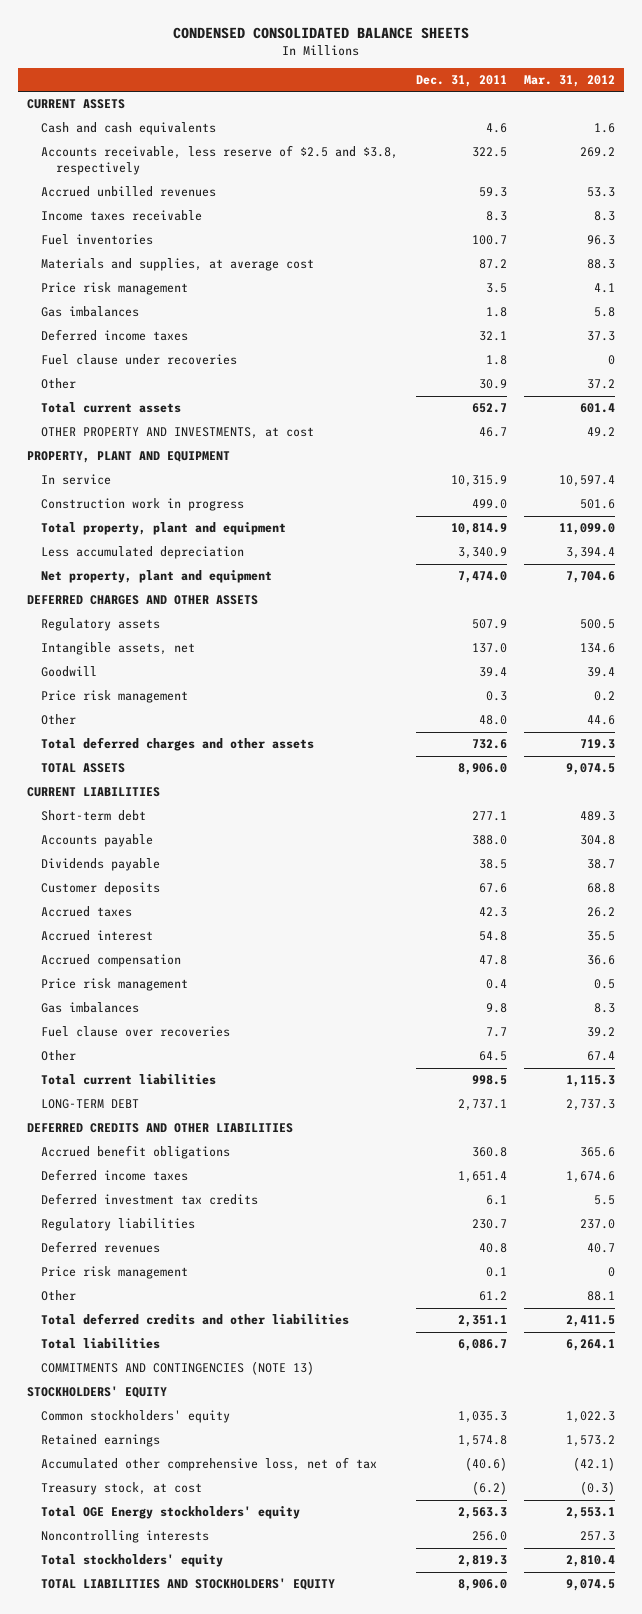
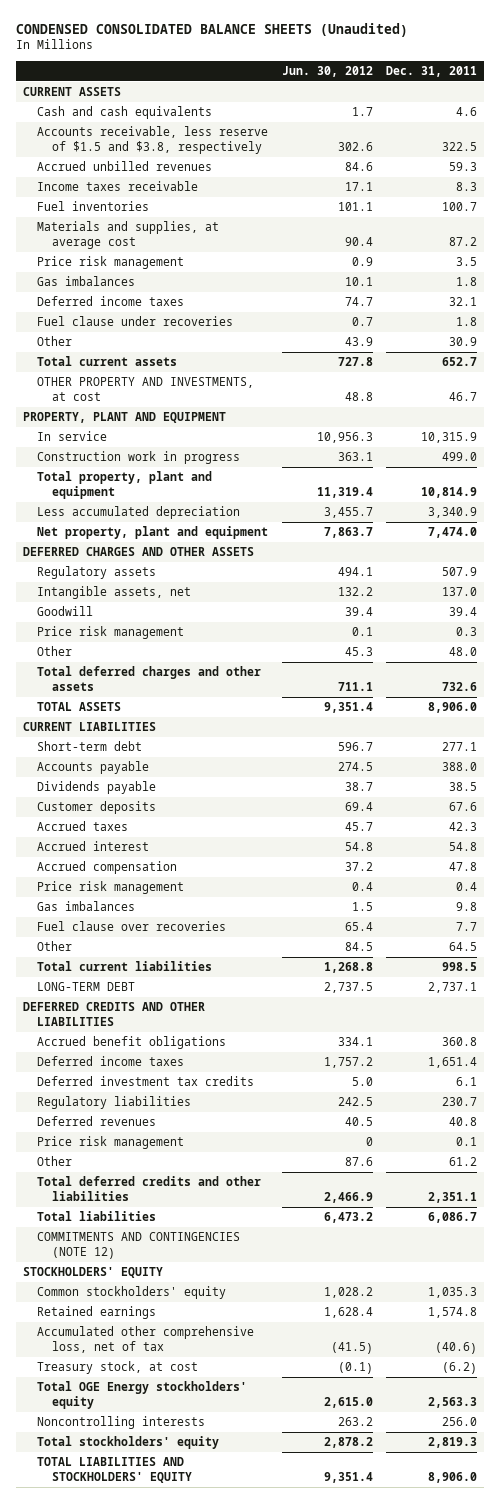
[172,26,469,39] CONDENSED CONSOLIDATED BALANCE SHEETS -> [15,22,408,37] CONDENSED CONSOLIDATED BALANCE SHEETS (Unaudited)
[523,74,615,87] Mar. 31, 2012 -> none
none -> [281,65,373,77] Jun. 30, 2012
[41,145,399,176] Accounts receivable, less reserve of $2.5 and $3.8, respectively -> [37,126,269,154] Accounts receivable, less reserve of $1.5 and $3.8, respectively
[41,1361,315,1376] COMMITMENTS AND CONTINGENCIES (NOTE 13) -> [37,1232,241,1259] COMMITMENTS AND CONTINGENCIES (NOTE 12)

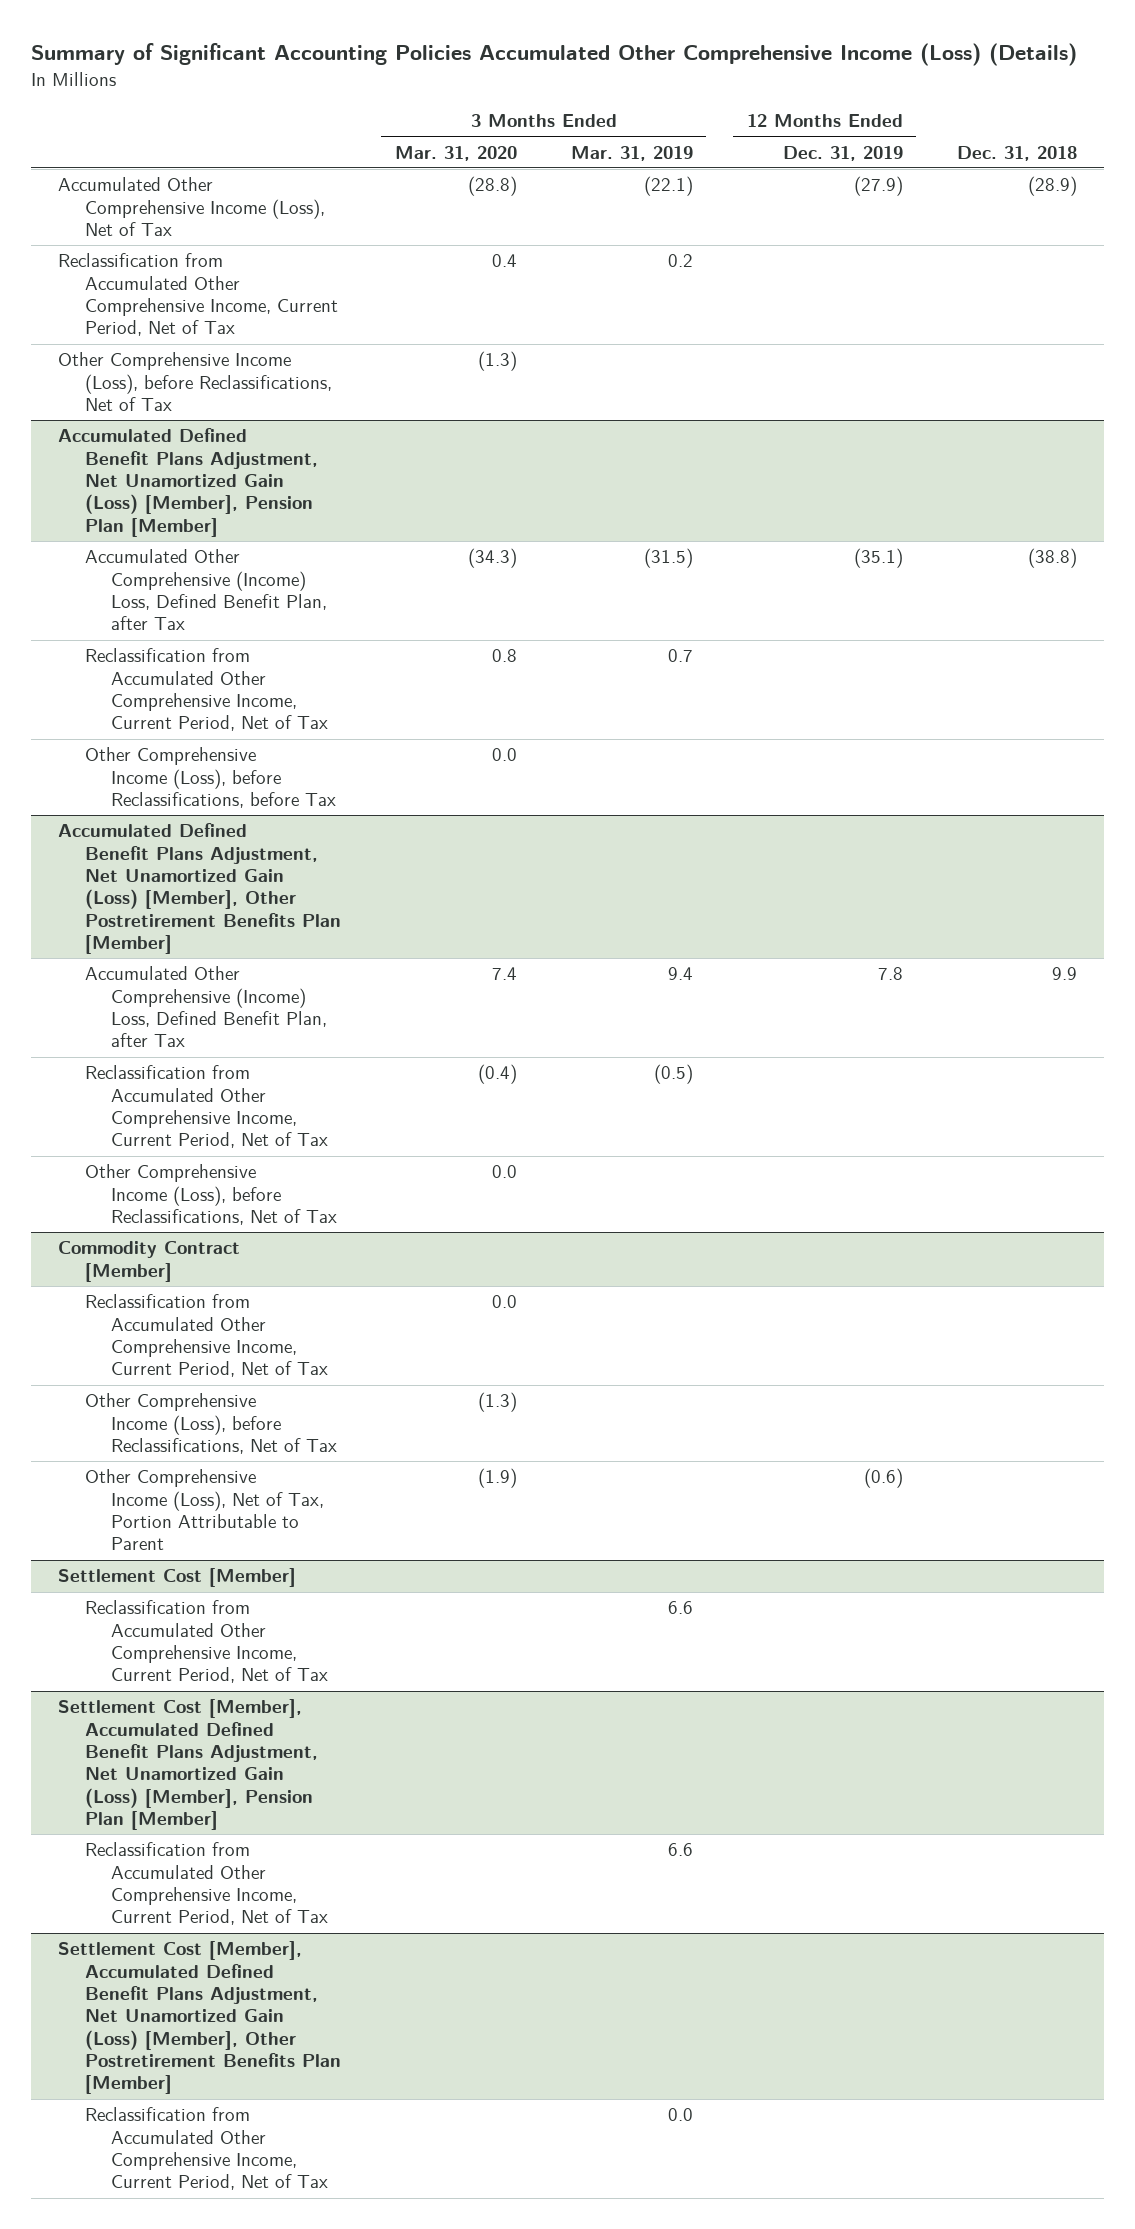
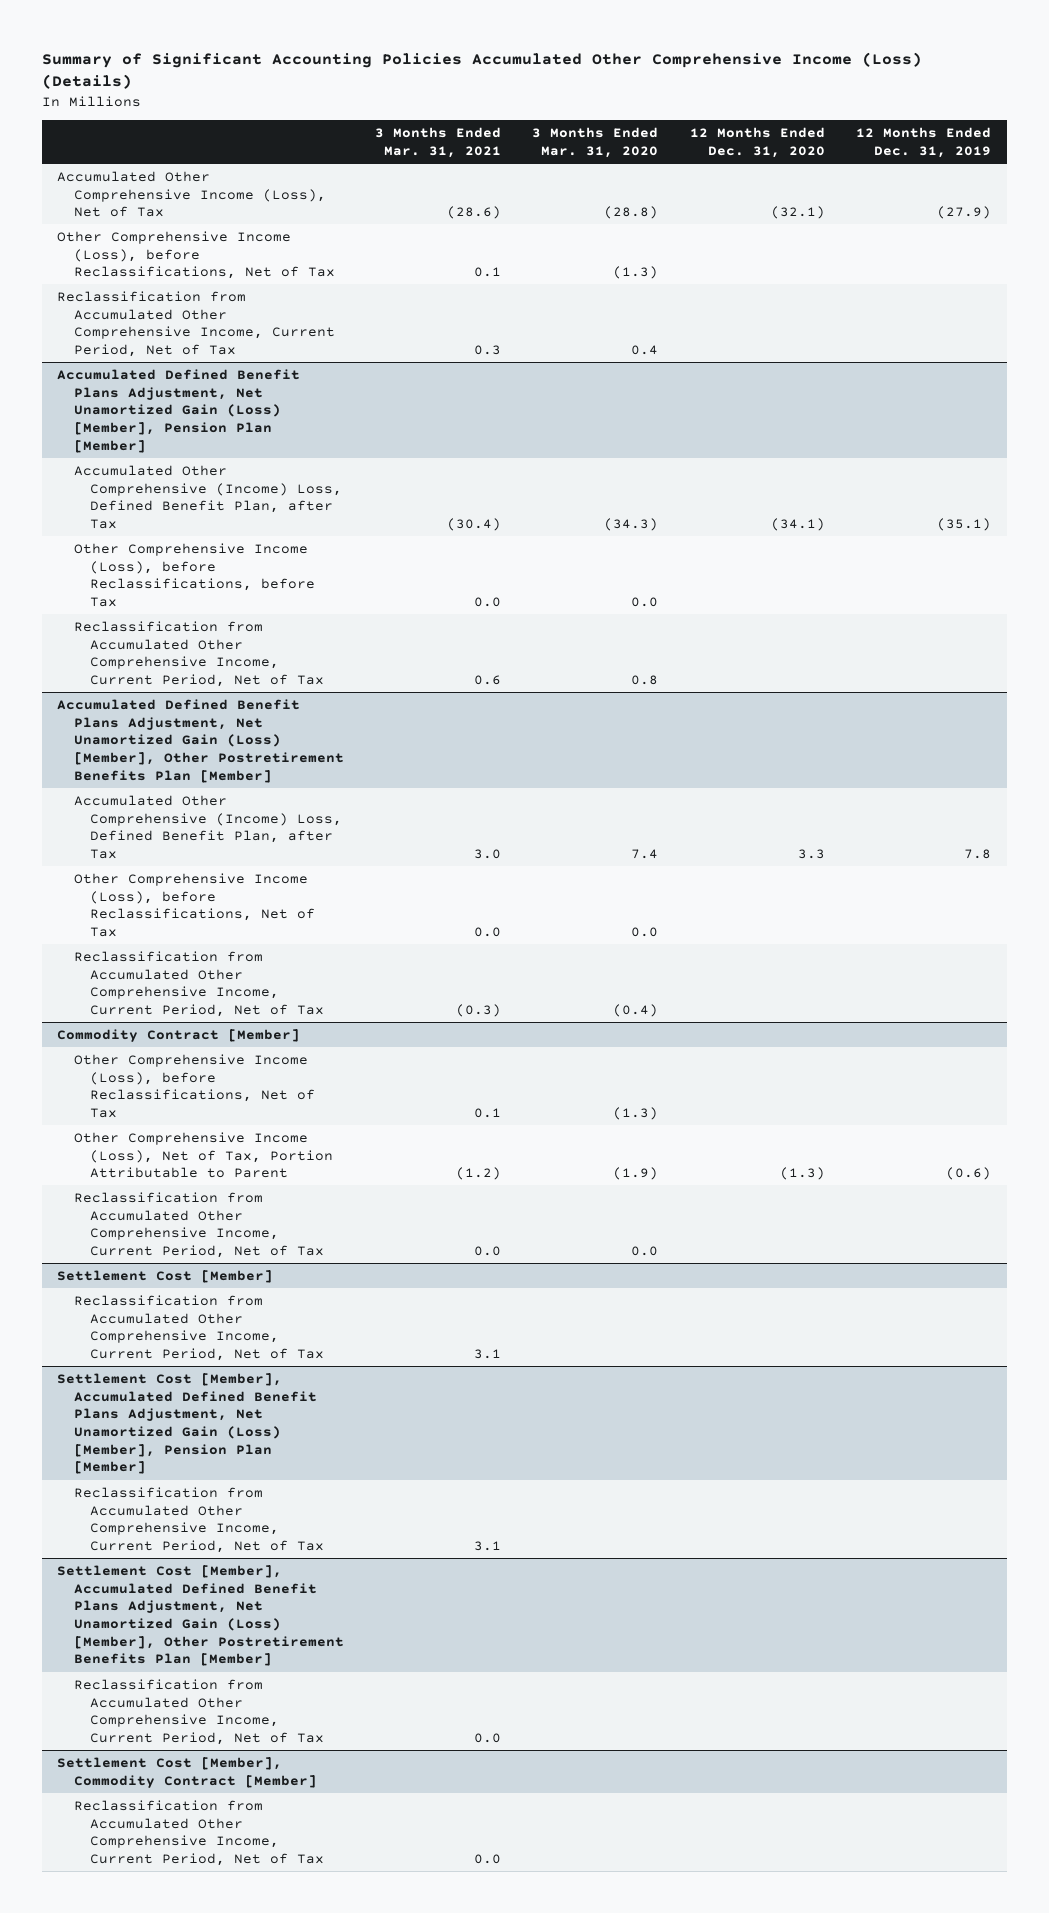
[570,145,693,161] Mar. 31, 2019 -> none
[956,145,1077,161] Dec. 31, 2018 -> none
none -> [375,127,502,158] 3 Months Ended Mar. 31, 2021
none -> [689,127,825,158] 12 Months Ended Dec. 31, 2020
[58,253,338,337] Reclassification from Accumulated Other Comprehensive Income, Current Period, Net of Tax -> [57,290,335,357] Reclassification from Accumulated Other Comprehensive Income, Current Period, Net of Tax
[84,648,329,732] Reclassification from Accumulated Other Comprehensive Income, Current Period, Net of Tax -> [73,620,324,687] Reclassification from Accumulated Other Comprehensive Income, Current Period, Net of Tax
[84,1065,329,1149] Reclassification from Accumulated Other Comprehensive Income, Current Period, Net of Tax -> [73,950,324,1017] Reclassification from Accumulated Other Comprehensive Income, Current Period, Net of Tax
[84,1294,329,1378] Reclassification from Accumulated Other Comprehensive Income, Current Period, Net of Tax -> [73,1191,324,1258] Reclassification from Accumulated Other Comprehensive Income, Current Period, Net of Tax
none -> [57,1756,317,1788] Settlement Cost [Member], Commodity Contract [Member]
none -> [73,1799,324,1866] Reclassification from Accumulated Other Comprehensive Income, Current Period, Net of Tax

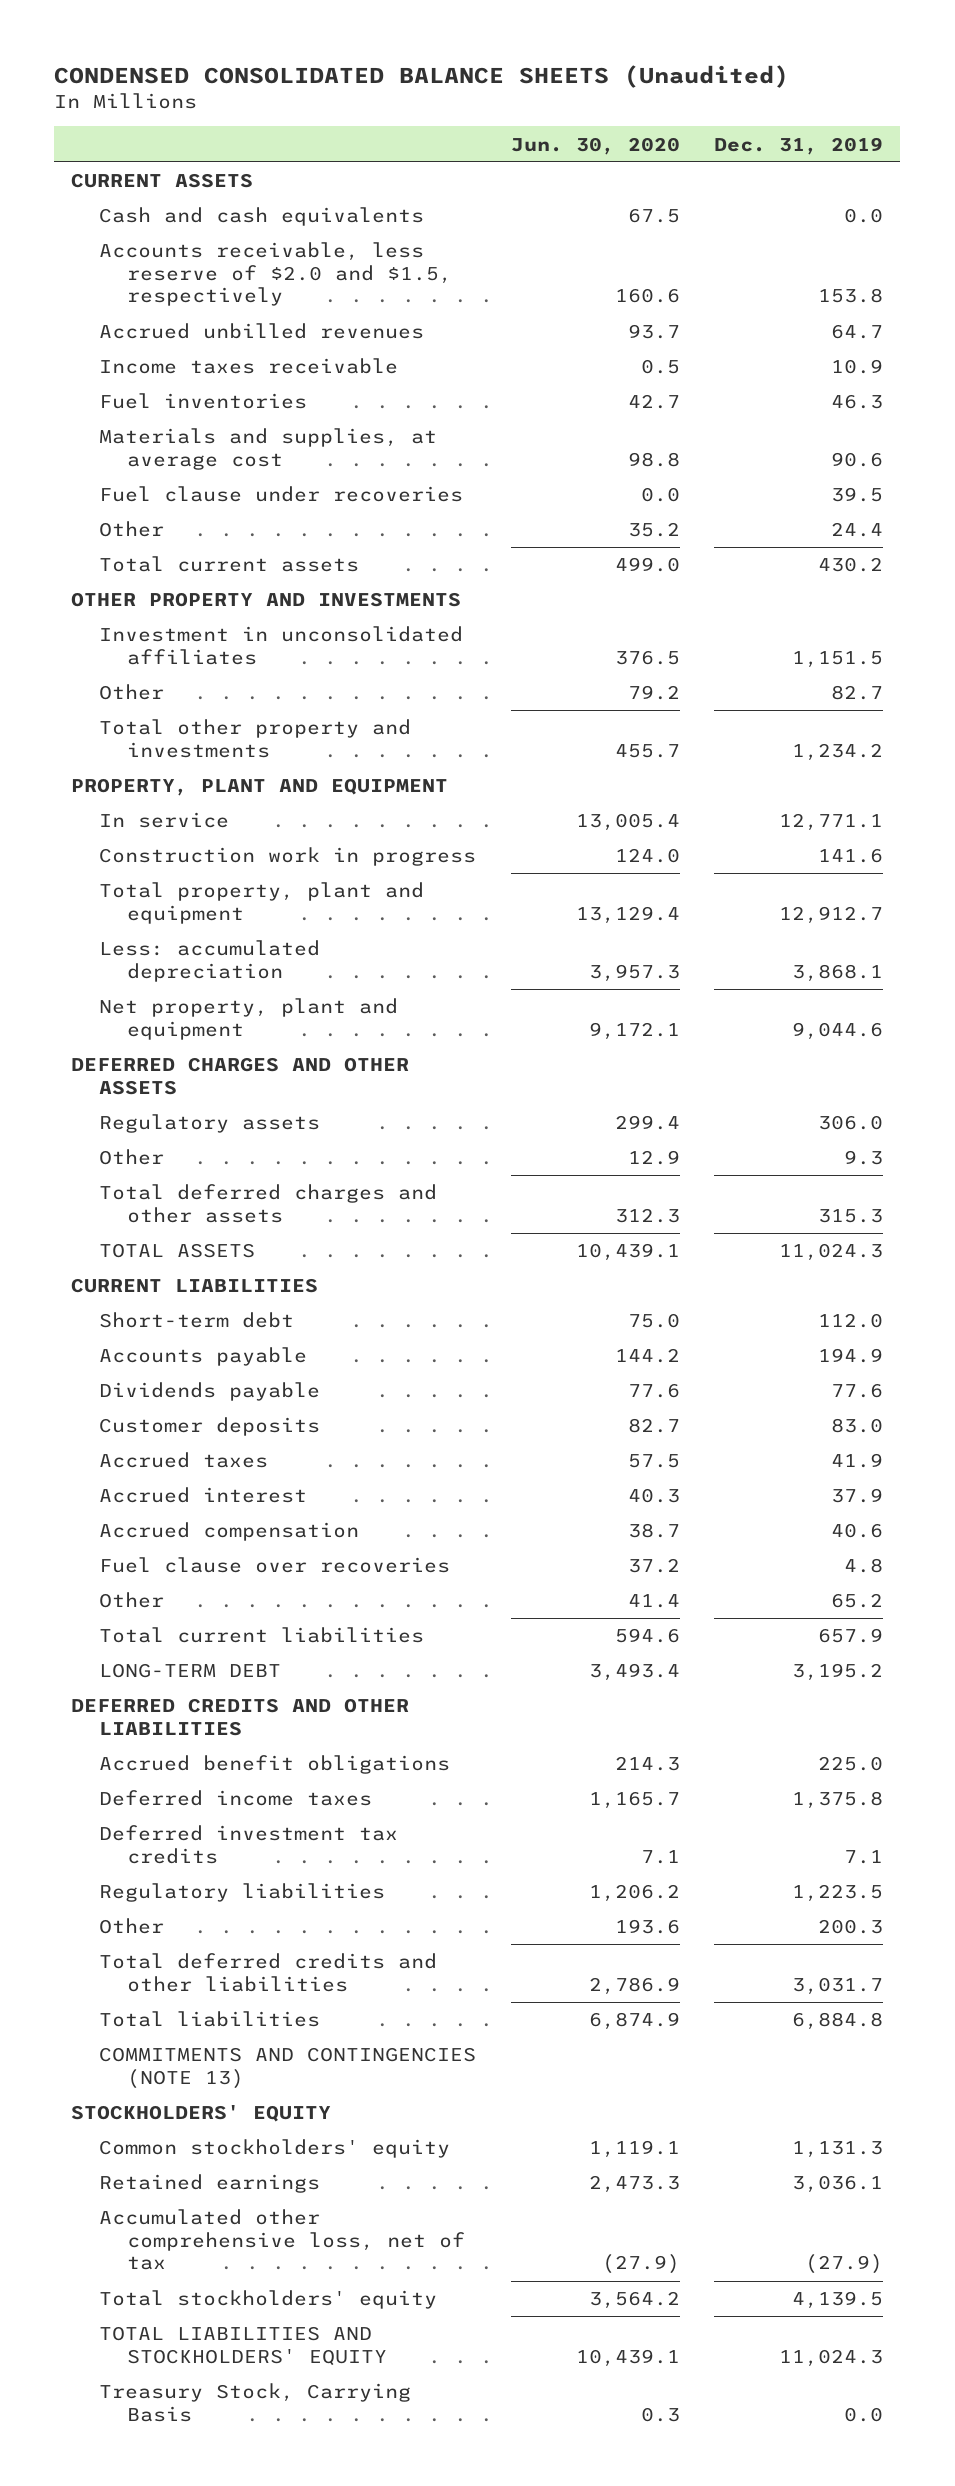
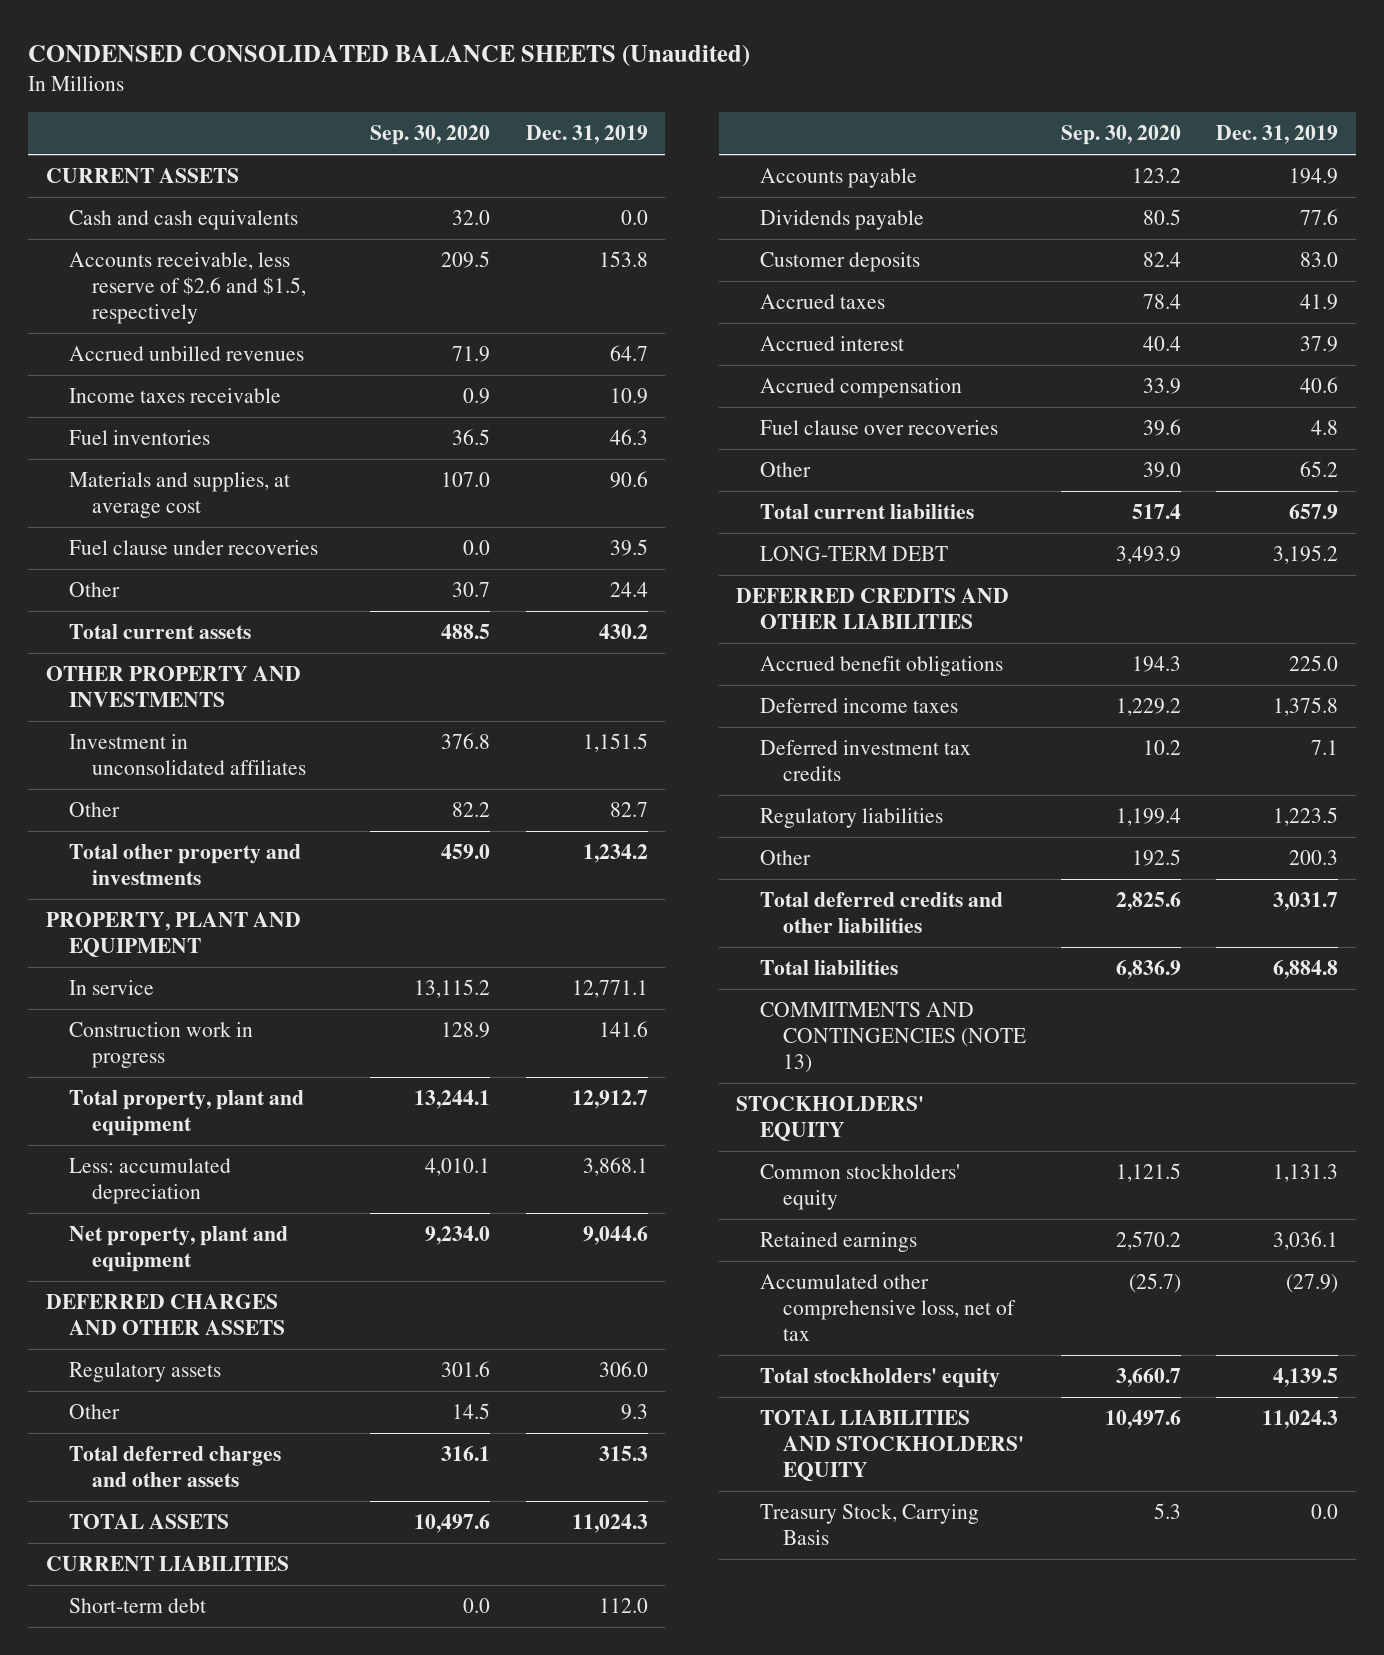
[510,136,680,155] Jun. 30, 2020 -> none
none -> [370,125,491,146] Sep. 30, 2020
[99,242,453,307] Accounts receivable, less reserve of $2.0 and $1.5, respectively -> [69,252,307,325] Accounts receivable, less reserve of $2.6 and $1.5, respectively

